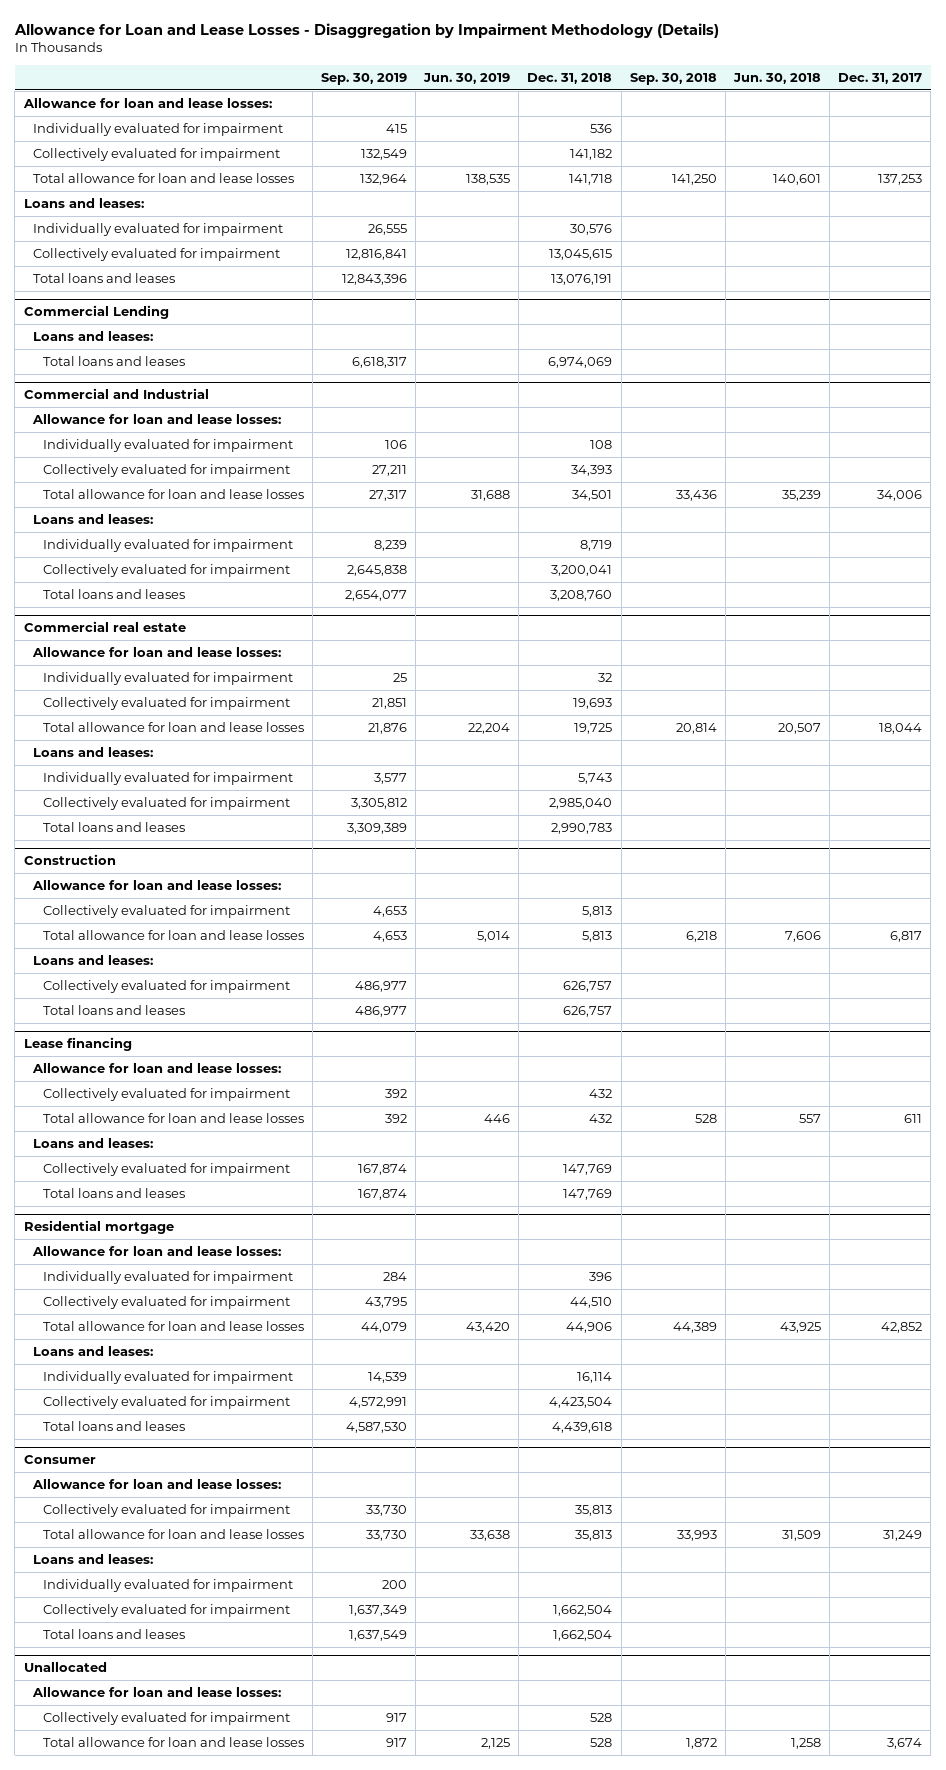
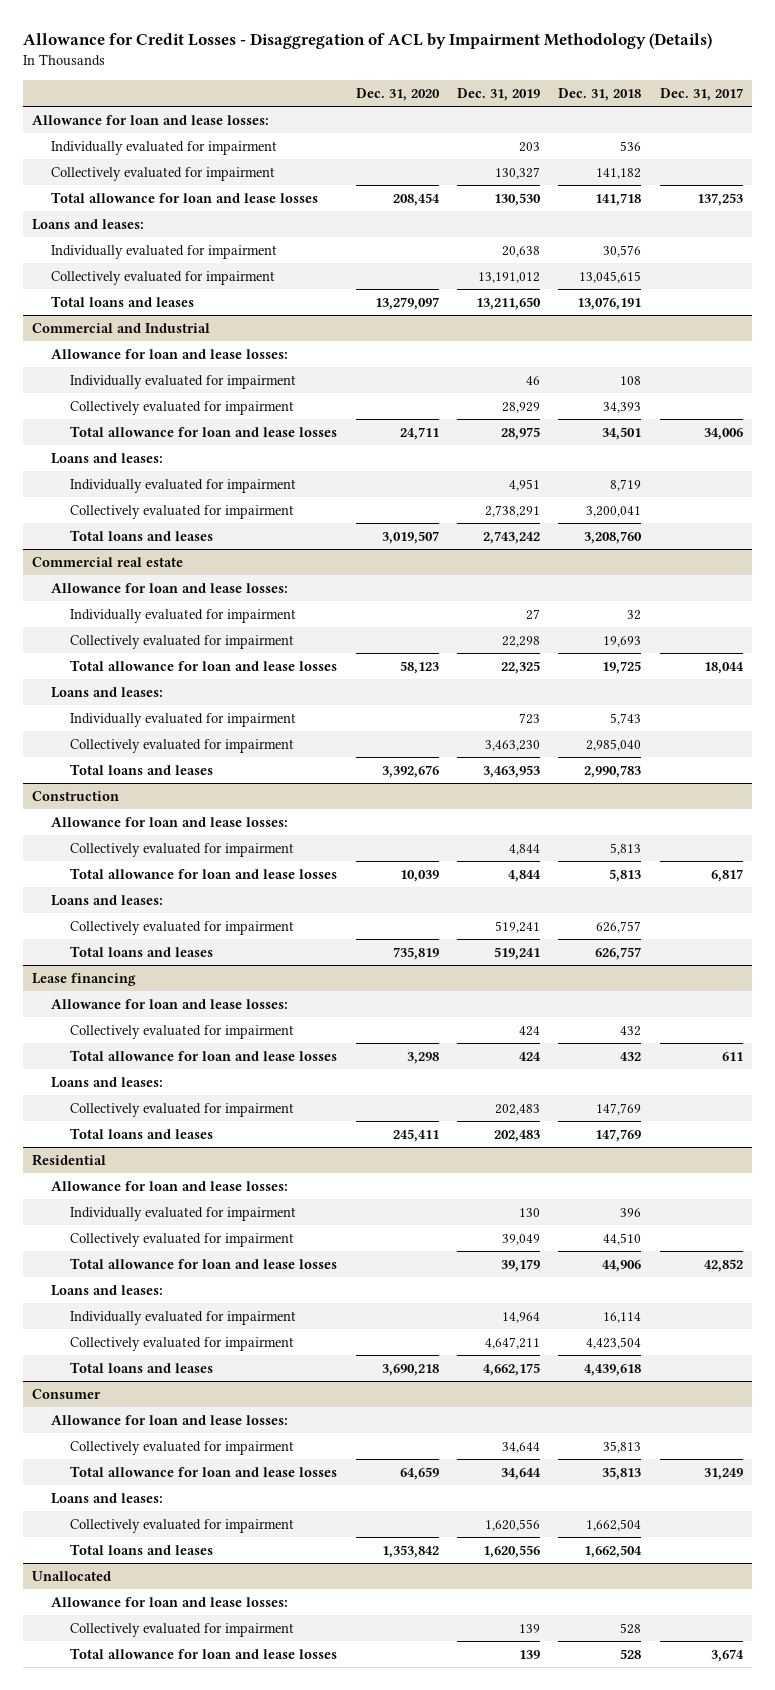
[13,22,719,38] Allowance for Loan and Lease Losses - Disaggregation by Impairment Methodology (Details) -> [22,33,712,50] Allowance for Credit Losses - Disaggregation of ACL by Impairment Methodology (Details)
[320,72,407,85] Sep. 30, 2019 -> none
[423,72,511,84] Jun. 30, 2019 -> none
[629,72,717,85] Sep. 30, 2018 -> none
[732,72,821,84] Jun. 30, 2018 -> none
none -> [355,87,440,101] Dec. 31, 2020
none -> [457,87,541,101] Dec. 31, 2019
[23,305,169,320] Commercial Lending -> none
[33,330,154,341] Loans and leases: -> none
[42,355,185,366] Total loans and leases -> none
[23,1220,174,1235] Residential mortgage -> [31,1153,106,1166] Residential
[42,1578,293,1592] Individually evaluated for impairment -> none

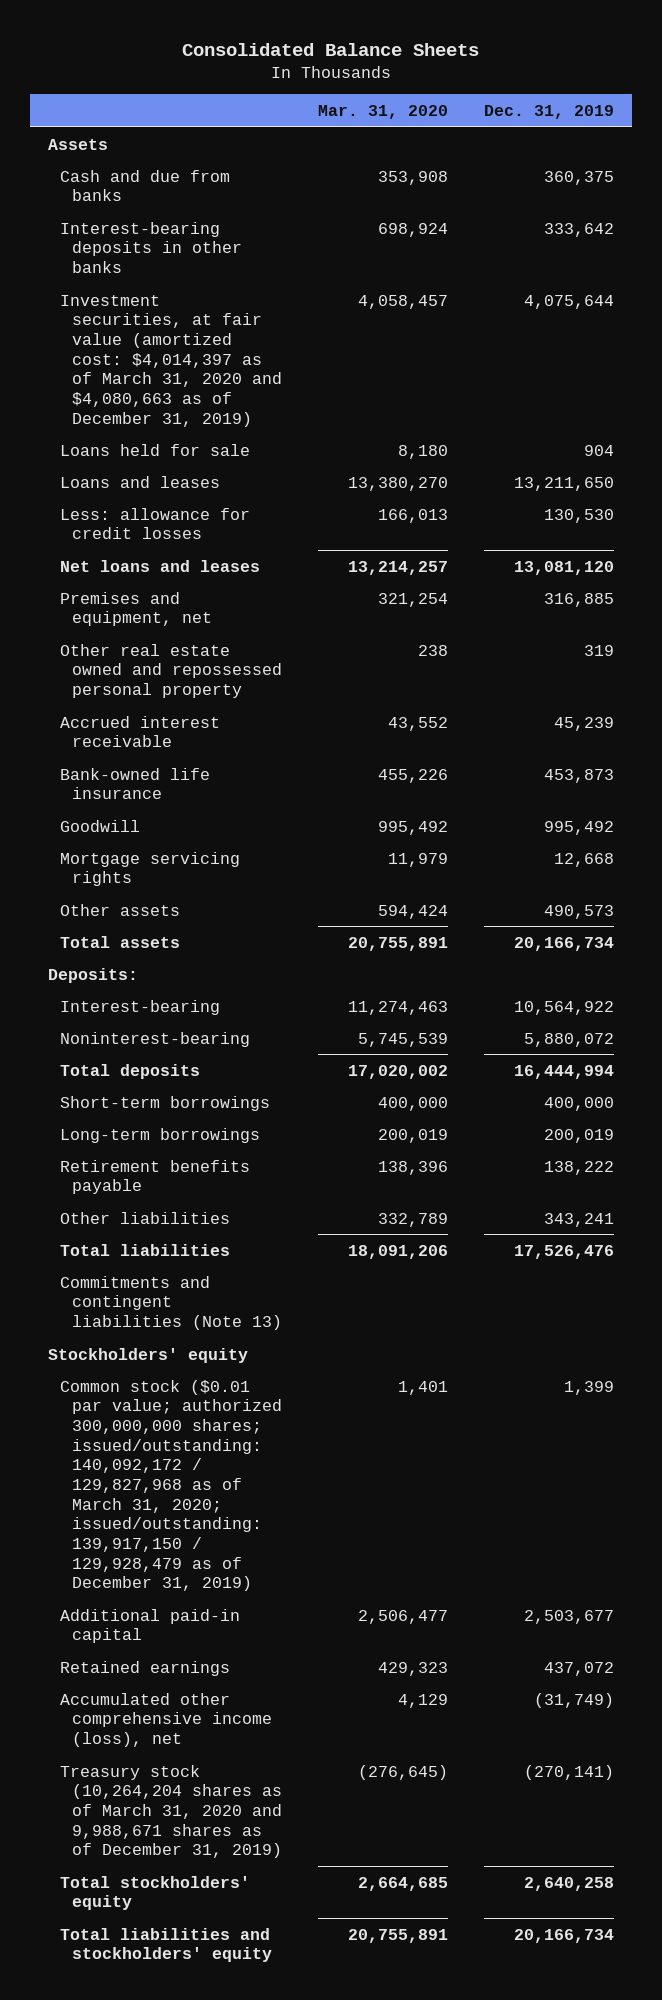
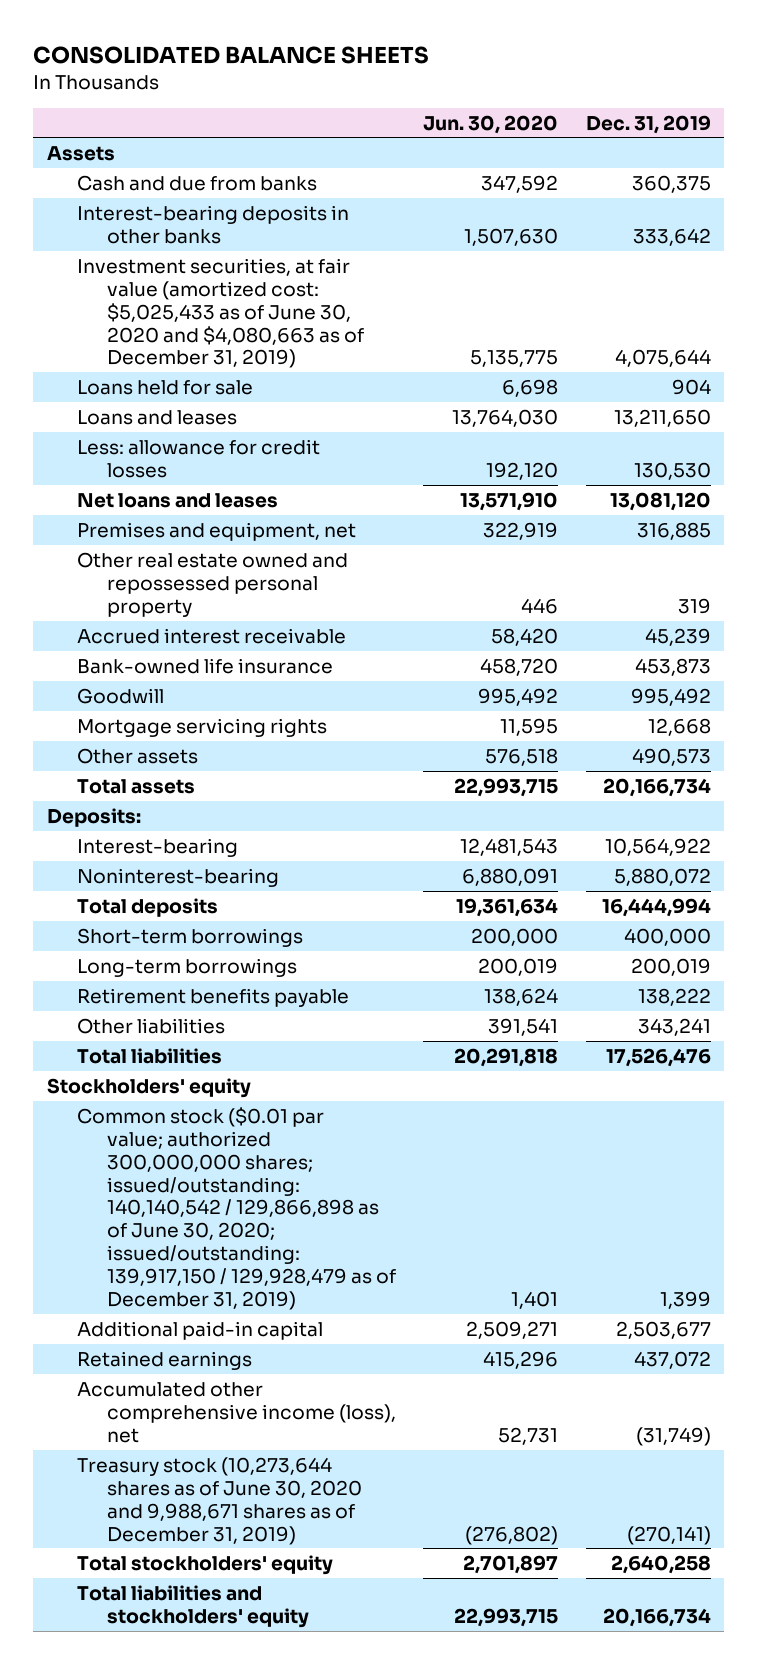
[182,42,480,56] Consolidated Balance Sheets -> [32,45,429,64] CONSOLIDATED BALANCE SHEETS
[317,104,448,119] Mar. 31, 2020 -> none
none -> [423,114,559,134] Jun. 30, 2020
[59,294,282,427] Investment securities, at fair value (amortized cost: $4,014,397 as of March 31, 2020 and $4,080,663 as of December 31, 2019) -> [76,257,364,369] Investment securities, at fair value (amortized cost: $5,025,433 as of June 30, 2020 and $4,080,663 as of December 31, 2019)
[59,1275,282,1330] Commitments and contingent liabilities (Note 13) -> none
[59,1379,282,1592] Common stock ($0.01 par value; authorized 300,000,000 shares; issued/outstanding: 140,092,172 / 129,827,968 as of March 31, 2020; issued/outstanding: 139,917,150 / 129,928,479 as of December 31, 2019) -> [76,1106,396,1311] Common stock ($0.01 par value; authorized 300,000,000 shares; issued/outstanding: 140,140,542 / 129,866,898 as of June 30, 2020; issued/outstanding: 139,917,150 / 129,928,479 as of December 31, 2019)
[59,1764,282,1859] Treasury stock (10,264,204 shares as of March 31, 2020 and 9,988,671 shares as of December 31, 2019) -> [76,1456,362,1545] Treasury stock (10,273,644 shares as of June 30, 2020 and 9,988,671 shares as of December 31, 2019)

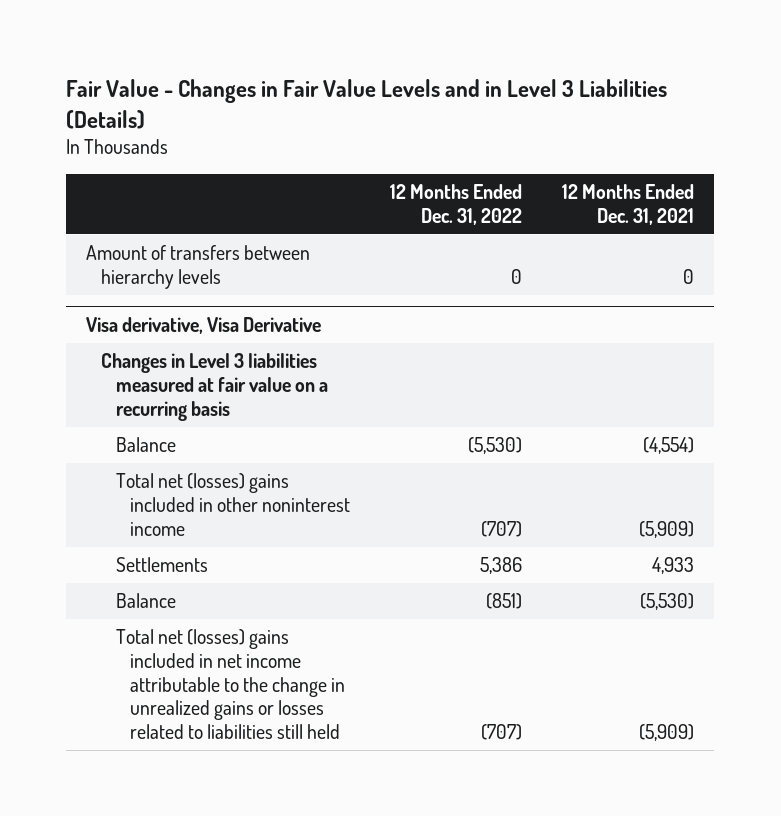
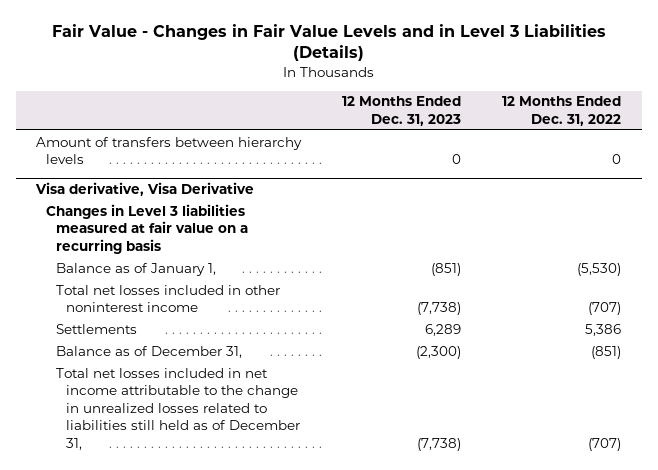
[562,184,695,226] 12 Months Ended Dec. 31, 2021 -> none
none -> [342,96,462,126] 12 Months Ended Dec. 31, 2023
[115,437,176,453] Balance -> [55,262,216,276] Balance as of January 1,
[115,473,351,536] Total net (losses) gains included in other noninterest income -> [55,284,280,313] Total net losses included in other noninterest income
[115,593,176,609] Balance -> [55,345,242,358] Balance as of December 31,
[115,629,346,740] Total net (losses) gains included in net income attributable to the change in unrealized gains or losses related to liabilities still held -> [55,367,300,450] Total net losses included in net income attributable to the change in unrealized losses related to liabilities still held as of December 31,

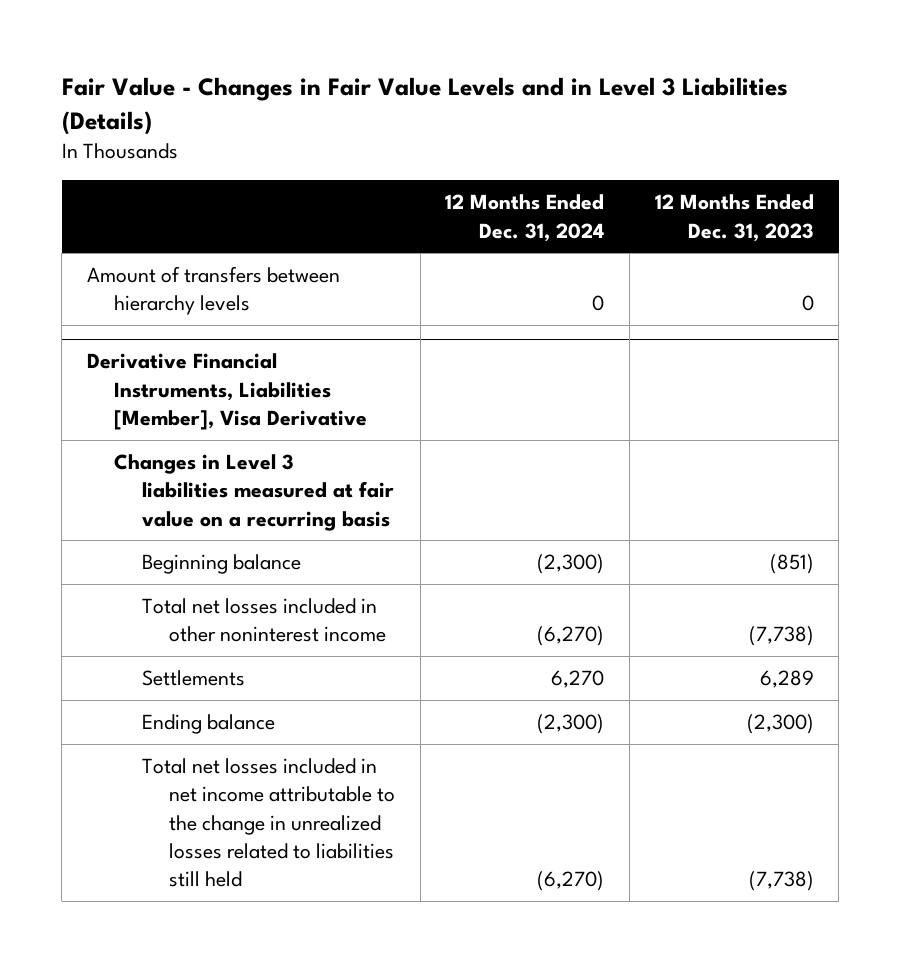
[502,96,622,126] 12 Months Ended Dec. 31, 2022 -> none
none -> [445,194,605,242] 12 Months Ended Dec. 31, 2024
[35,182,255,197] Visa derivative, Visa Derivative -> none
none -> [86,353,368,430] Derivative Financial Instruments, Liabilities [Member], Visa Derivative
[55,262,216,276] Balance as of January 1, -> [141,554,301,575] Beginning balance
[55,345,242,358] Balance as of December 31, -> [141,714,275,735] Ending balance
[55,367,300,450] Total net losses included in net income attributable to the change in unrealized losses related to liabilities still held as of December 31, -> [141,758,396,888] Total net losses included in net income attributable to the change in unrealized losses related to liabilities still held

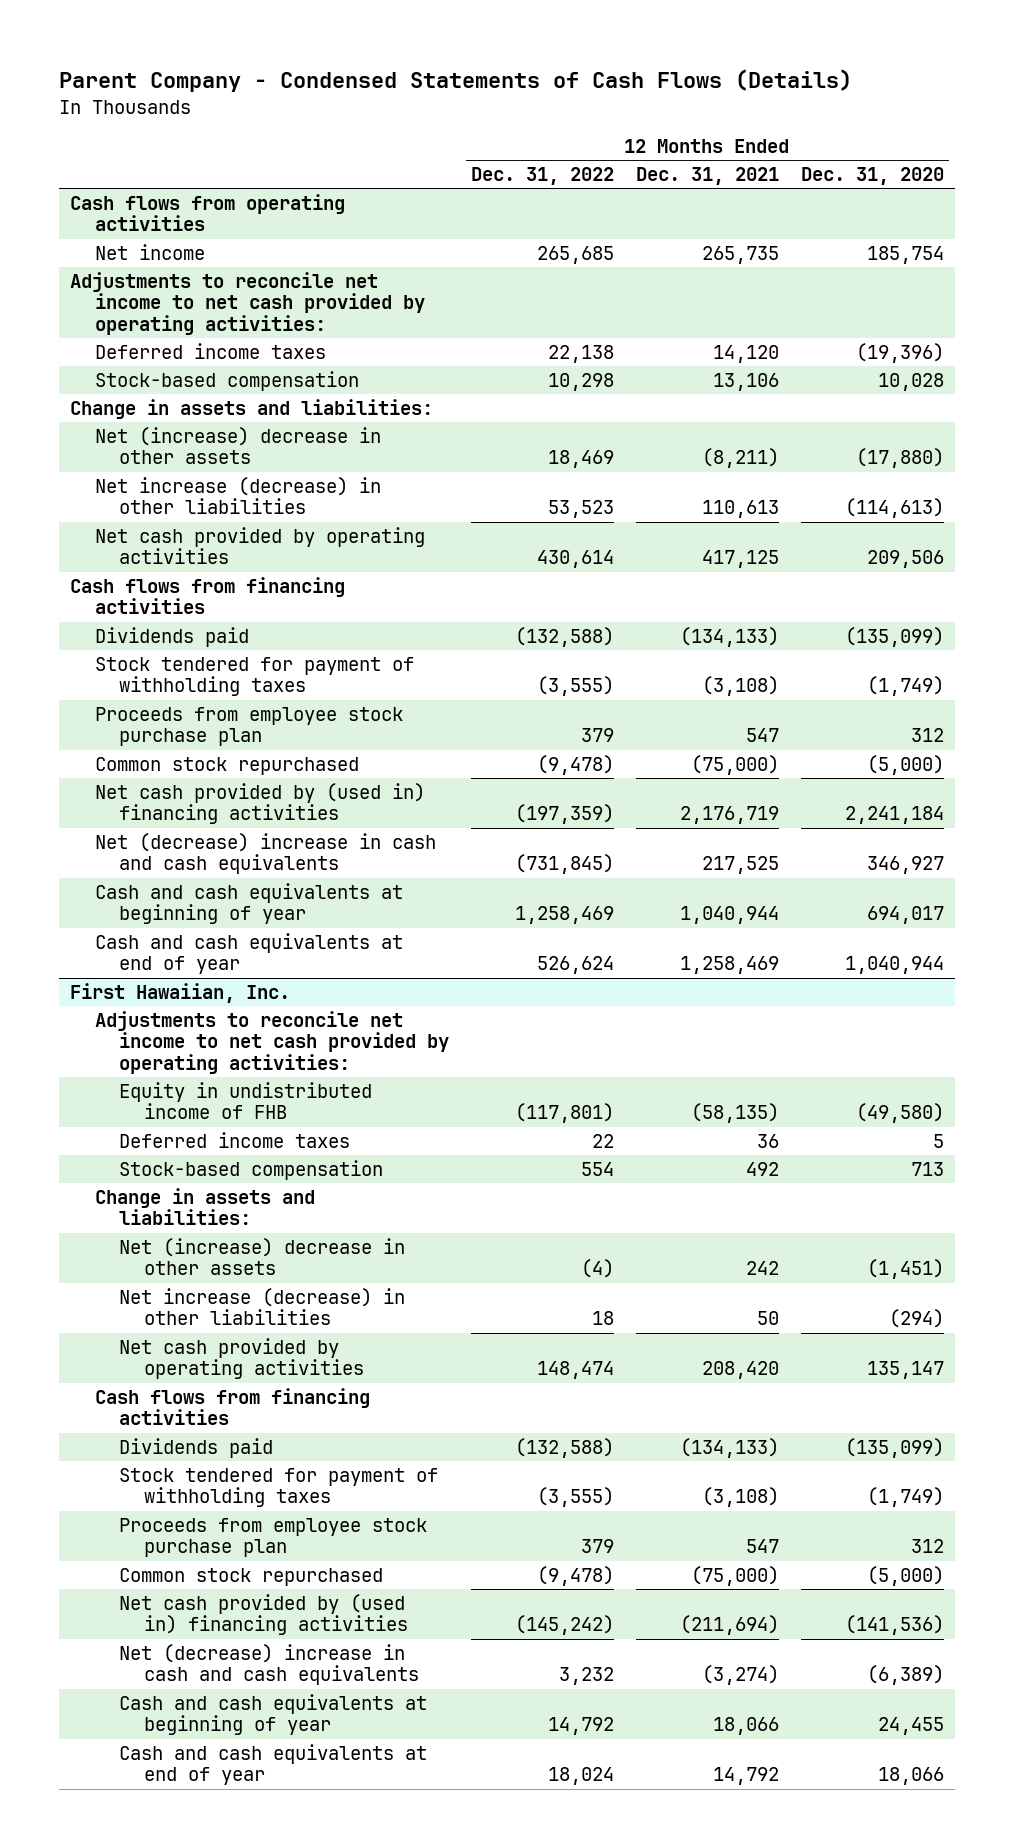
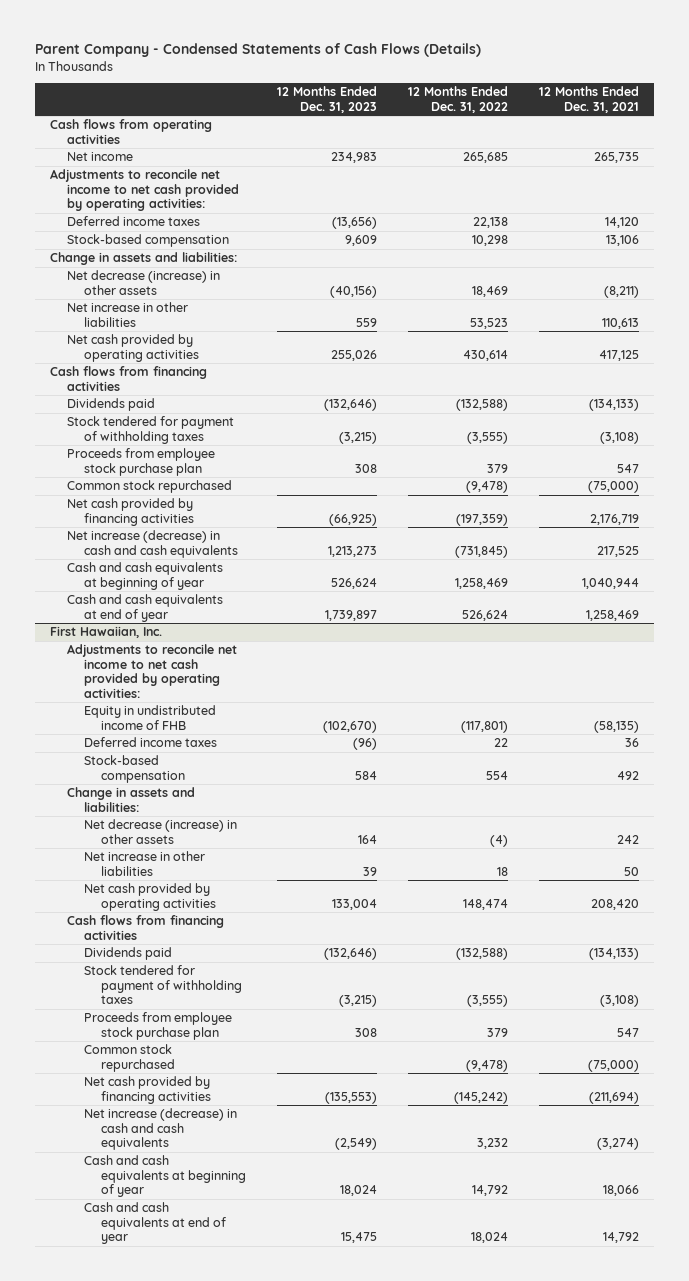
[800,167,944,186] Dec. 31, 2020 -> none
none -> [277,86,378,113] 12 Months Ended Dec. 31, 2023
[94,426,381,465] Net (increase) decrease in other assets -> [67,270,221,295] Net decrease (increase) in other assets
[94,476,381,515] Net increase (decrease) in other liabilities -> [67,302,189,327] Net increase in other liabilities
[94,782,425,825] Net cash provided by (used in) financing activities -> [67,498,195,526] Net cash provided by financing activities
[94,832,436,875] Net (decrease) increase in cash and cash equivalents -> [67,530,239,558] Net increase (decrease) in cash and cash equivalents
[119,1237,406,1276] Net (increase) decrease in other assets -> [84,819,238,844] Net decrease (increase) in other assets
[119,1287,406,1326] Net increase (decrease) in other liabilities -> [84,851,206,876] Net increase in other liabilities
[119,1593,408,1636] Net cash provided by (used in) financing activities -> [84,1076,212,1104] Net cash provided by financing activities
[119,1643,419,1686] Net (decrease) increase in cash and cash equivalents -> [84,1108,238,1151] Net increase (decrease) in cash and cash equivalents

